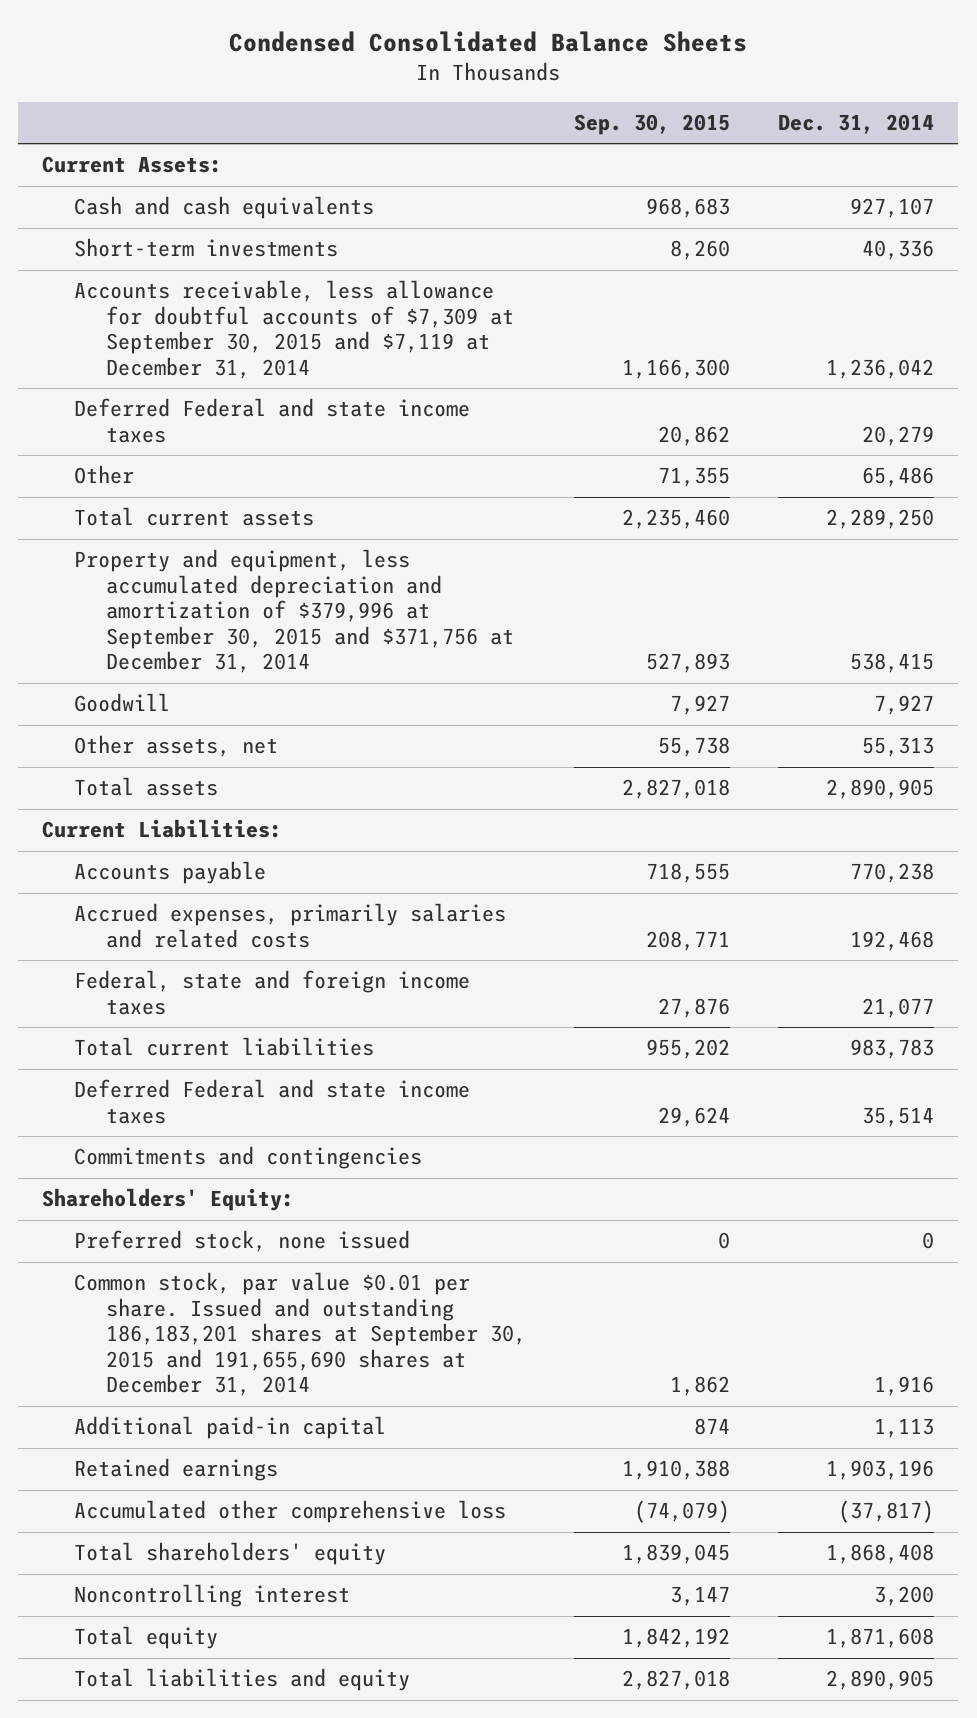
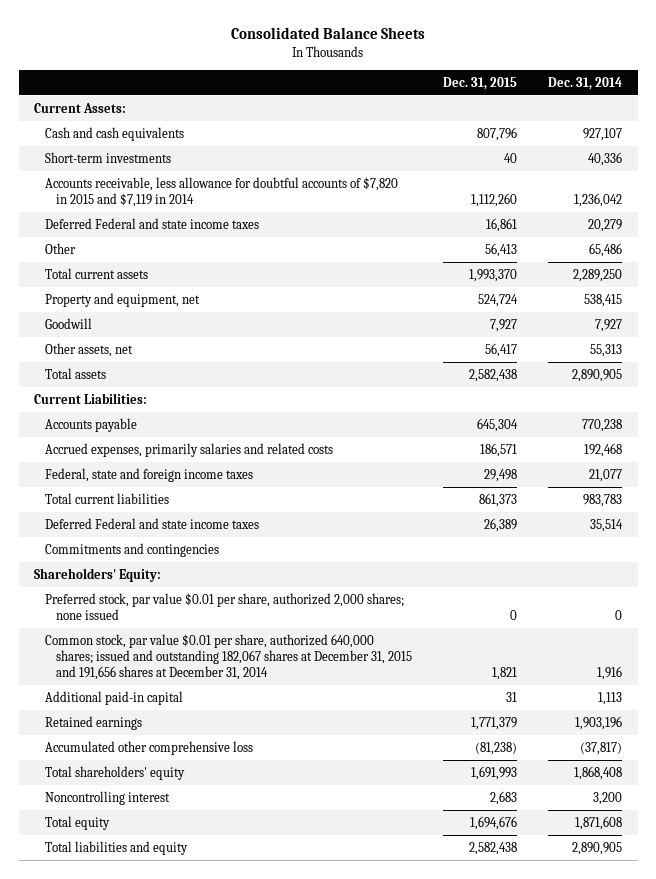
[229,31,748,53] Condensed Consolidated Balance Sheets -> [231,27,426,40] Consolidated Balance Sheets
[574,113,731,135] Sep. 30, 2015 -> none
none -> [442,77,517,91] Dec. 31, 2015
[74,280,514,379] Accounts receivable, less allowance for doubtful accounts of $7,309 at September 30, 2015 and $7,119 at December 31, 2014 -> [45,176,399,207] Accounts receivable, less allowance for doubtful accounts of $7,820 in 2015 and $7,119 in 2014
[74,549,514,674] Property and equipment, less accumulated depreciation and amortization of $379,996 at September 30, 2015 and $371,756 at December 31, 2014 -> [45,292,201,307] Property and equipment, net
[74,1230,411,1253] Preferred stock, none issued -> [45,592,405,620] Preferred stock, par value $0.01 per share, authorized 2,000 shares; none issued
[74,1272,526,1397] Common stock, par value $0.01 per share. Issued and outstanding 186,183,201 shares at September 30, 2015 and 191,655,690 shares at December 31, 2014 -> [45,633,412,681] Common stock, par value $0.01 per share, authorized 640,000 shares; issued and outstanding 182,067 shares at December 31, 2015 and 191,656 shares at December 31, 2014

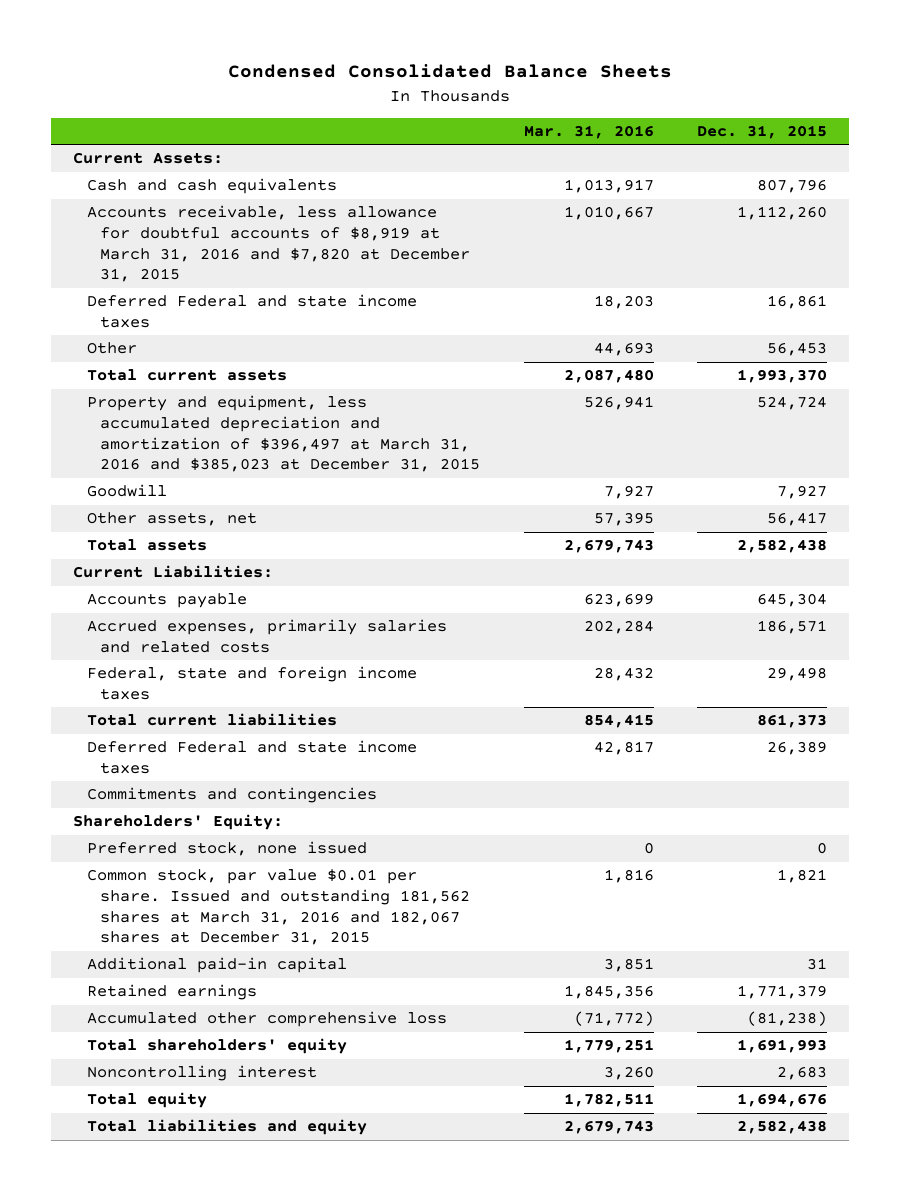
[231,27,426,40] Consolidated Balance Sheets -> [228,64,673,79] Condensed Consolidated Balance Sheets
[548,77,623,91] Dec. 31, 2014 -> none
none -> [523,125,654,140] Mar. 31, 2016
[45,151,172,163] Short-term investments -> none
[45,176,399,207] Accounts receivable, less allowance for doubtful accounts of $7,820 in 2015 and $7,119 in 2014 -> [86,205,471,283] Accounts receivable, less allowance for doubtful accounts of $8,919 at March 31, 2016 and $7,820 at December 31, 2015
[484,242,517,257] 56,413 -> [767,342,828,357] 56,453
[45,292,201,307] Property and equipment, net -> [86,395,481,473] Property and equipment, less accumulated depreciation and amortization of $396,497 at March 31, 2016 and $385,023 at December 31, 2015
[45,592,405,620] Preferred stock, par value $0.01 per share, authorized 2,000 shares; none issued -> [86,841,367,857] Preferred stock, none issued
[45,633,412,681] Common stock, par value $0.01 per share, authorized 640,000 shares; issued and outstanding 182,067 shares at December 31, 2015 and 191,656 shares at December 31, 2014 -> [86,869,471,946] Common stock, par value $0.01 per share. Issued and outstanding 181,562 shares at March 31, 2016 and 182,067 shares at December 31, 2015

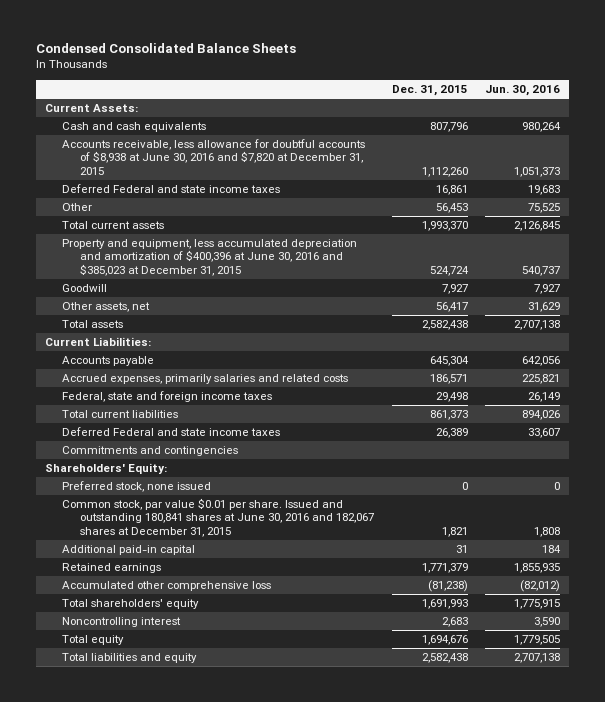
[523,125,654,140] Mar. 31, 2016 -> none
none -> [485,84,561,96] Jun. 30, 2016
[86,205,471,283] Accounts receivable, less allowance for doubtful accounts of $8,919 at March 31, 2016 and $7,820 at December 31, 2015 -> [62,139,366,175] Accounts receivable, less allowance for doubtful accounts of $8,938 at June 30, 2016 and $7,820 at December 31, 2015
[86,395,481,473] Property and equipment, less accumulated depreciation and amortization of $396,497 at March 31, 2016 and $385,023 at December 31, 2015 -> [62,239,358,276] Property and equipment, less accumulated depreciation and amortization of $400,396 at June 30, 2016 and $385,023 at December 31, 2015
[86,869,471,946] Common stock, par value $0.01 per share. Issued and outstanding 181,562 shares at March 31, 2016 and 182,067 shares at December 31, 2015 -> [62,498,375,537] Common stock, par value $0.01 per share. Issued and outstanding 180,841 shares at June 30, 2016 and 182,067 shares at December 31, 2015

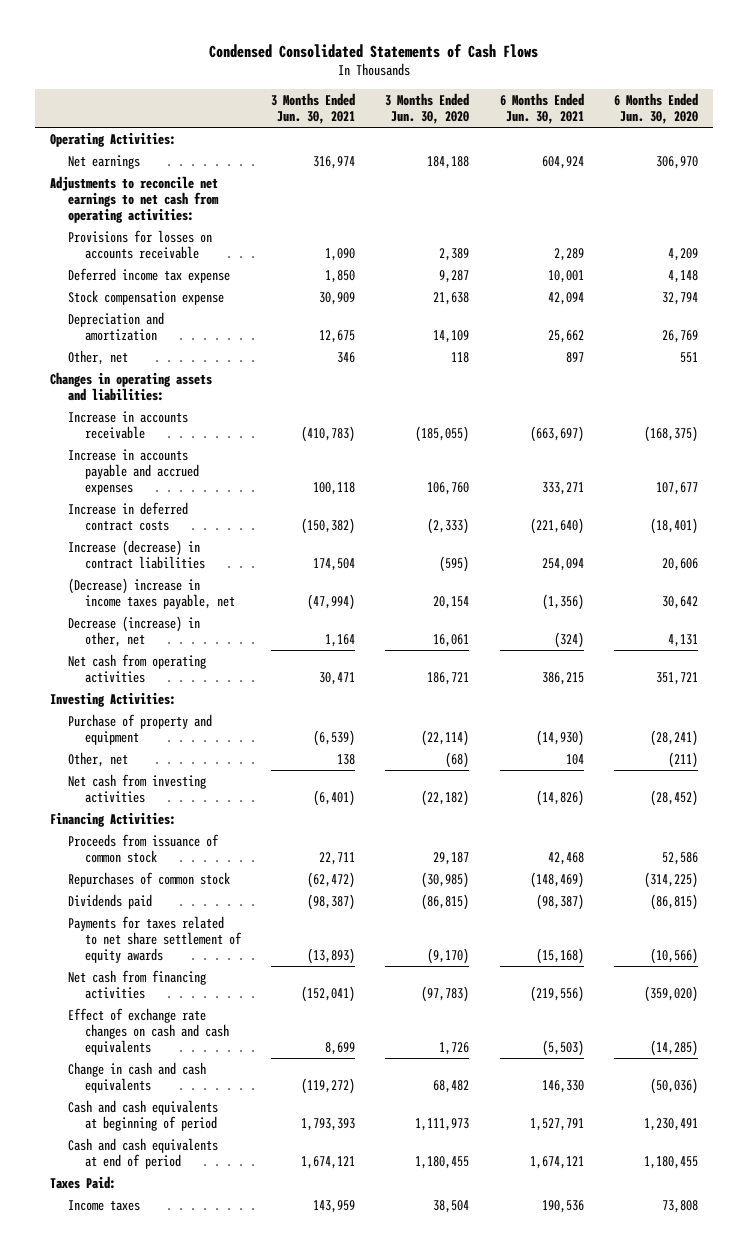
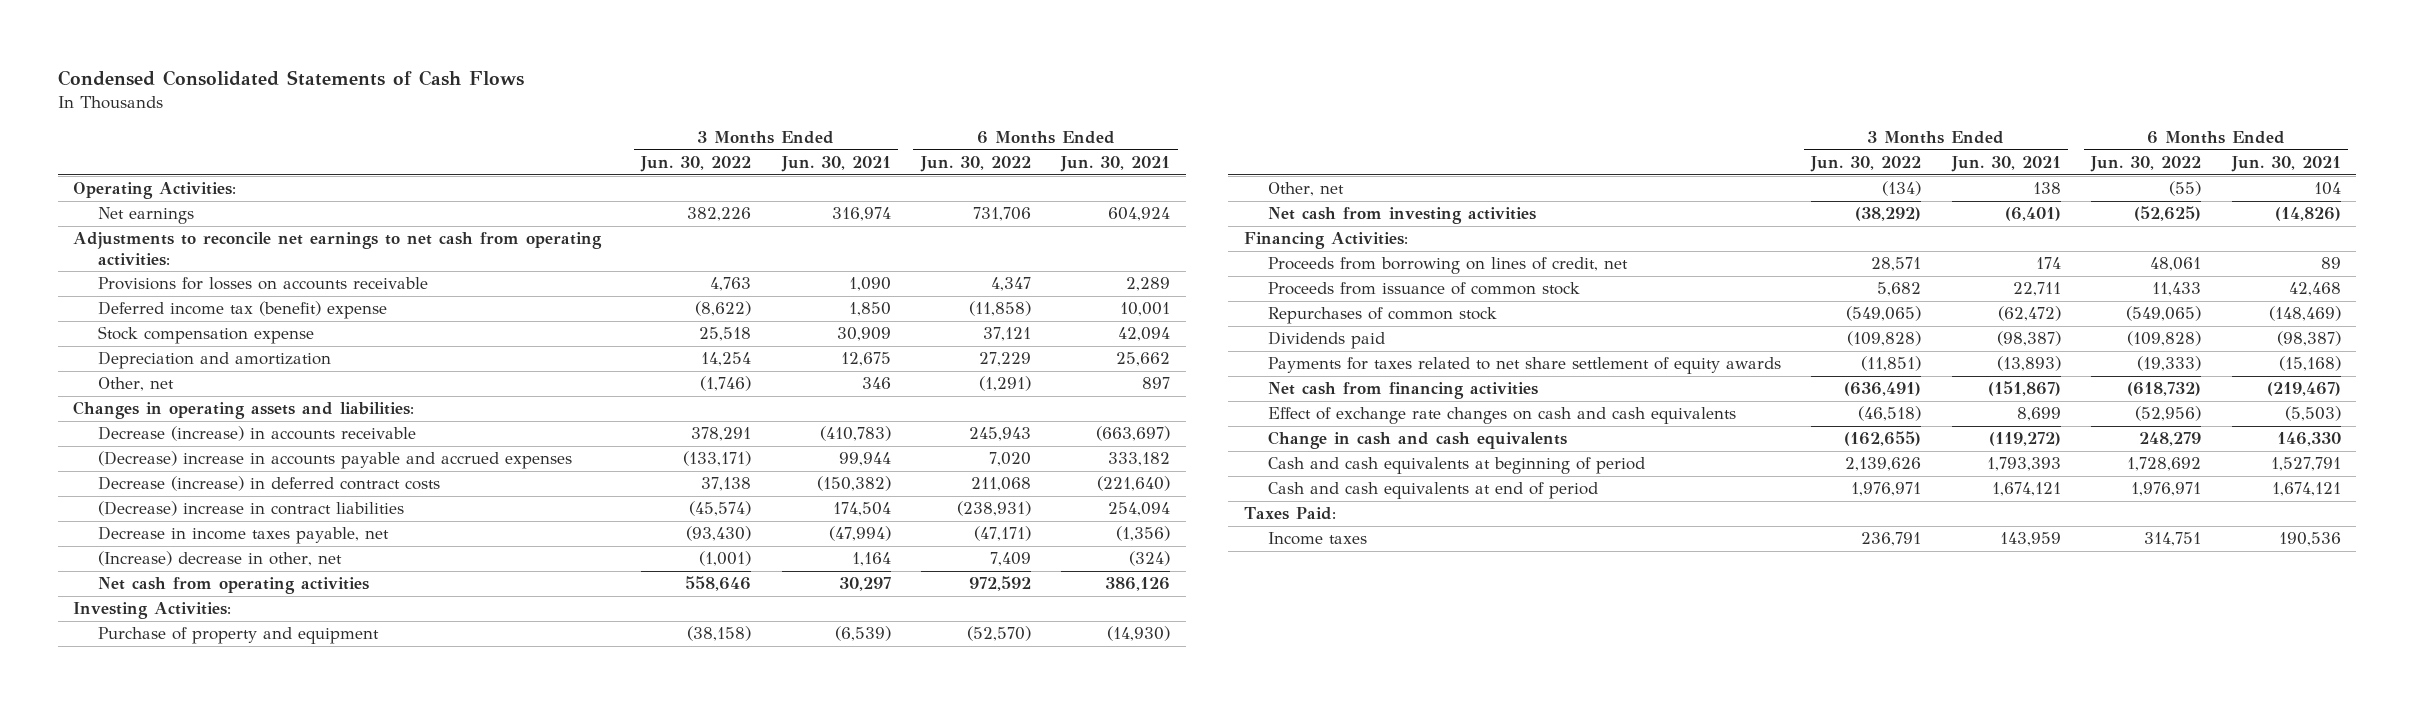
[385,93,470,125] 3 Months Ended Jun. 30, 2020 -> none
[613,93,698,125] 6 Months Ended Jun. 30, 2020 -> none
none -> [640,156,752,173] Jun. 30, 2022
none -> [920,156,1032,173] Jun. 30, 2022
[67,267,230,283] Deferred income tax expense -> [97,301,387,320] Deferred income tax (benefit) expense
[67,410,188,439] Increase in accounts receivable -> [97,426,416,442] Decrease (increase) in accounts receivable
[67,448,200,495] Increase in accounts payable and accrued expenses -> [97,451,572,470] (Decrease) increase in accounts payable and accrued expenses
[313,481,356,495] 100,118 -> [838,452,891,467] 99,944
[541,481,584,495] 333,271 -> [1108,452,1171,467] 333,182
[67,501,188,531] Increase in deferred contract costs -> [97,476,440,492] Decrease (increase) in deferred contract costs
[67,539,206,569] Increase (decrease) in contract liabilities -> [97,501,404,517] (Decrease) increase in contract liabilities
[67,577,236,609] (Decrease) increase in income taxes payable, net -> [97,526,389,545] Decrease in income taxes payable, net
[67,615,200,647] Decrease (increase) in other, net -> [97,551,342,567] (Increase) decrease in other, net
[319,671,356,685] 30,471 -> [838,577,891,592] 30,297
[541,671,584,685] 386,215 -> [1105,577,1171,592] 386,126
none -> [1267,257,1628,275] Proceeds from borrowing on lines of credit, net
[301,985,356,1002] (152,041) -> [1987,381,2061,397] (151,867)
[529,985,584,1002] (219,556) -> [2266,382,2341,397] (219,467)

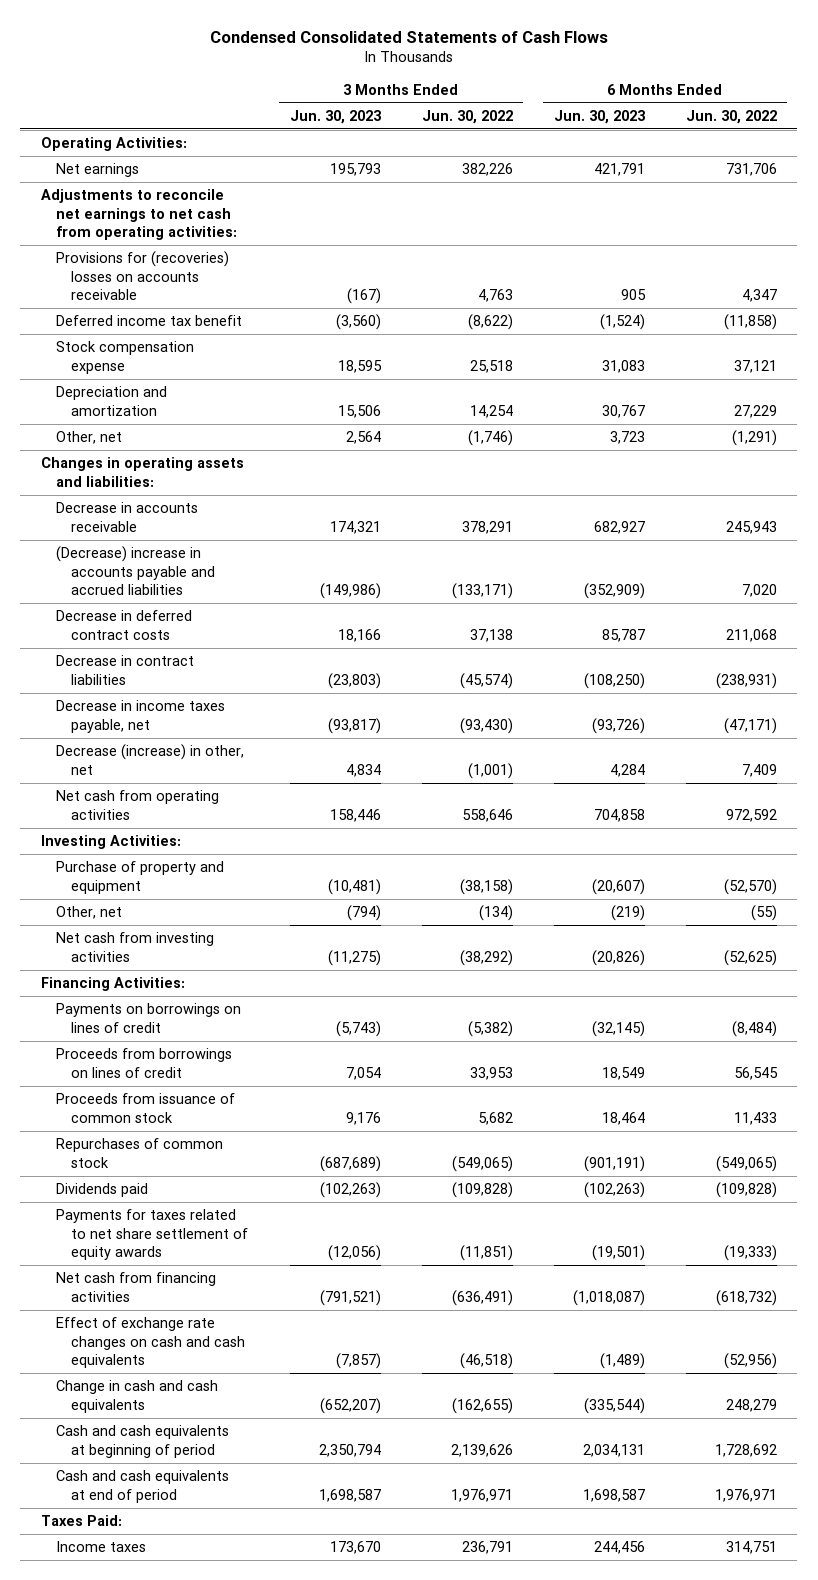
[780,156,891,173] Jun. 30, 2021 -> none
[1060,156,1171,173] Jun. 30, 2021 -> none
none -> [289,109,381,124] Jun. 30, 2023
none -> [553,109,645,124] Jun. 30, 2023
[97,277,428,291] Provisions for losses on accounts receivable -> [56,251,230,300] Provisions for (recoveries) losses on accounts receivable
[97,301,387,320] Deferred income tax (benefit) expense -> [56,315,243,327] Deferred income tax benefit
[97,426,416,442] Decrease (increase) in accounts receivable -> [56,502,199,532] Decrease in accounts receivable
[97,451,572,470] (Decrease) increase in accounts payable and accrued expenses -> [56,546,216,595] (Decrease) increase in accounts payable and accrued liabilities
[97,476,440,492] Decrease (increase) in deferred contract costs -> [56,610,193,640] Decrease in deferred contract costs
[97,501,404,517] (Decrease) increase in contract liabilities -> [56,655,195,685] Decrease in contract liabilities
[97,551,342,567] (Increase) decrease in other, net -> [56,744,245,775] Decrease (increase) in other, net
none -> [56,1003,242,1033] Payments on borrowings on lines of credit
[1267,257,1628,275] Proceeds from borrowing on lines of credit, net -> [56,1048,233,1078] Proceeds from borrowings on lines of credit
[1871,257,1922,272] 28,571 -> [469,1066,513,1080] 33,953
[2150,257,2202,272] 48,061 -> [733,1066,778,1080] 56,545

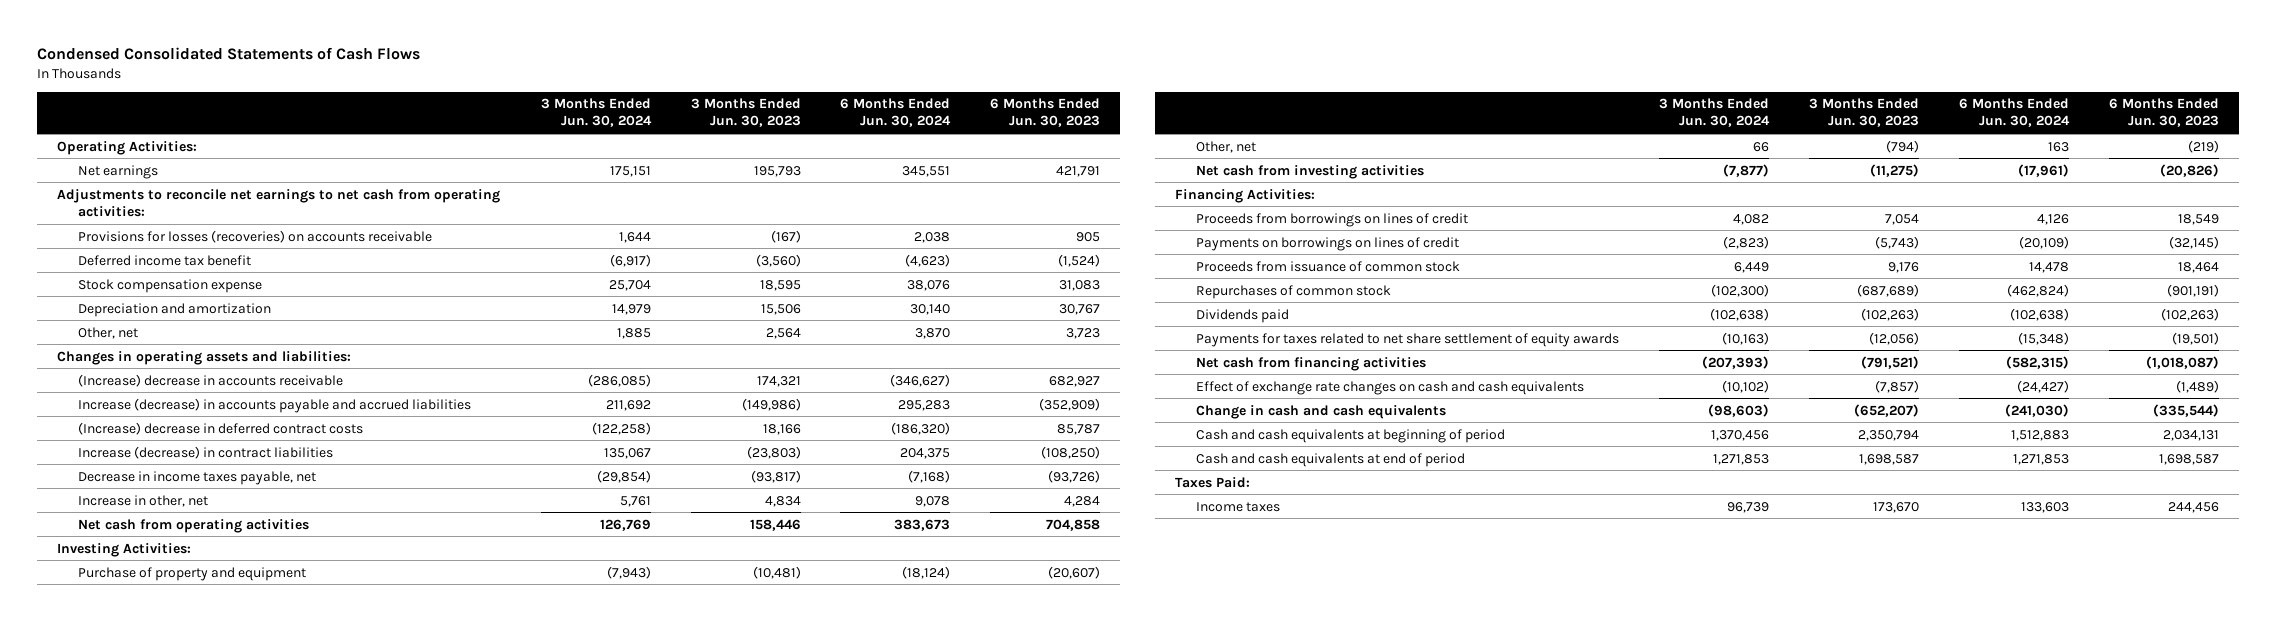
[421,109,513,124] Jun. 30, 2022 -> none
[685,109,777,124] Jun. 30, 2022 -> none
none -> [540,98,652,128] 3 Months Ended Jun. 30, 2024
none -> [840,98,952,128] 6 Months Ended Jun. 30, 2024
[56,251,230,300] Provisions for (recoveries) losses on accounts receivable -> [77,229,432,243] Provisions for losses (recoveries) on accounts receivable
[56,502,199,532] Decrease in accounts receivable -> [77,373,343,387] (Increase) decrease in accounts receivable
[56,546,216,595] (Decrease) increase in accounts payable and accrued liabilities -> [77,397,471,413] Increase (decrease) in accounts payable and accrued liabilities
[56,610,193,640] Decrease in deferred contract costs -> [77,421,363,435] (Increase) decrease in deferred contract costs
[56,655,195,685] Decrease in contract liabilities -> [77,445,333,459] Increase (decrease) in contract liabilities
[56,744,245,775] Decrease (increase) in other, net -> [77,494,208,507] Increase in other, net
[56,1003,242,1033] Payments on borrowings on lines of credit -> [1196,236,1460,251] Payments on borrowings on lines of credit

